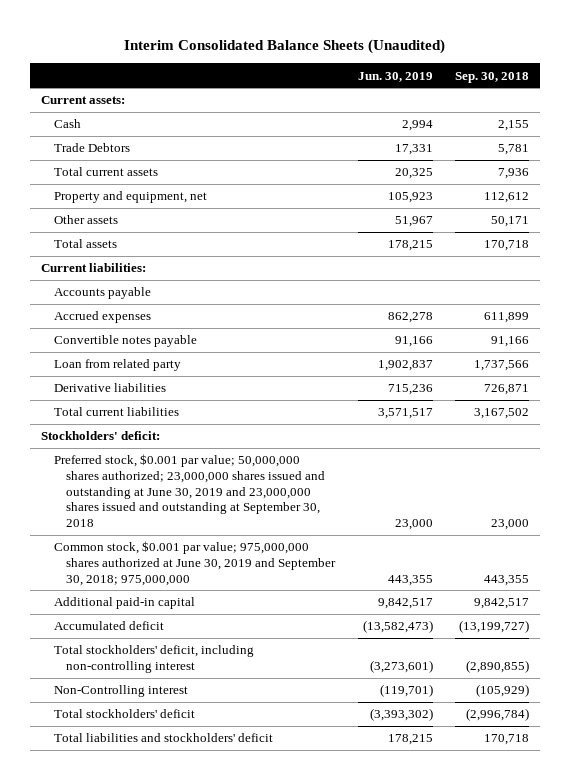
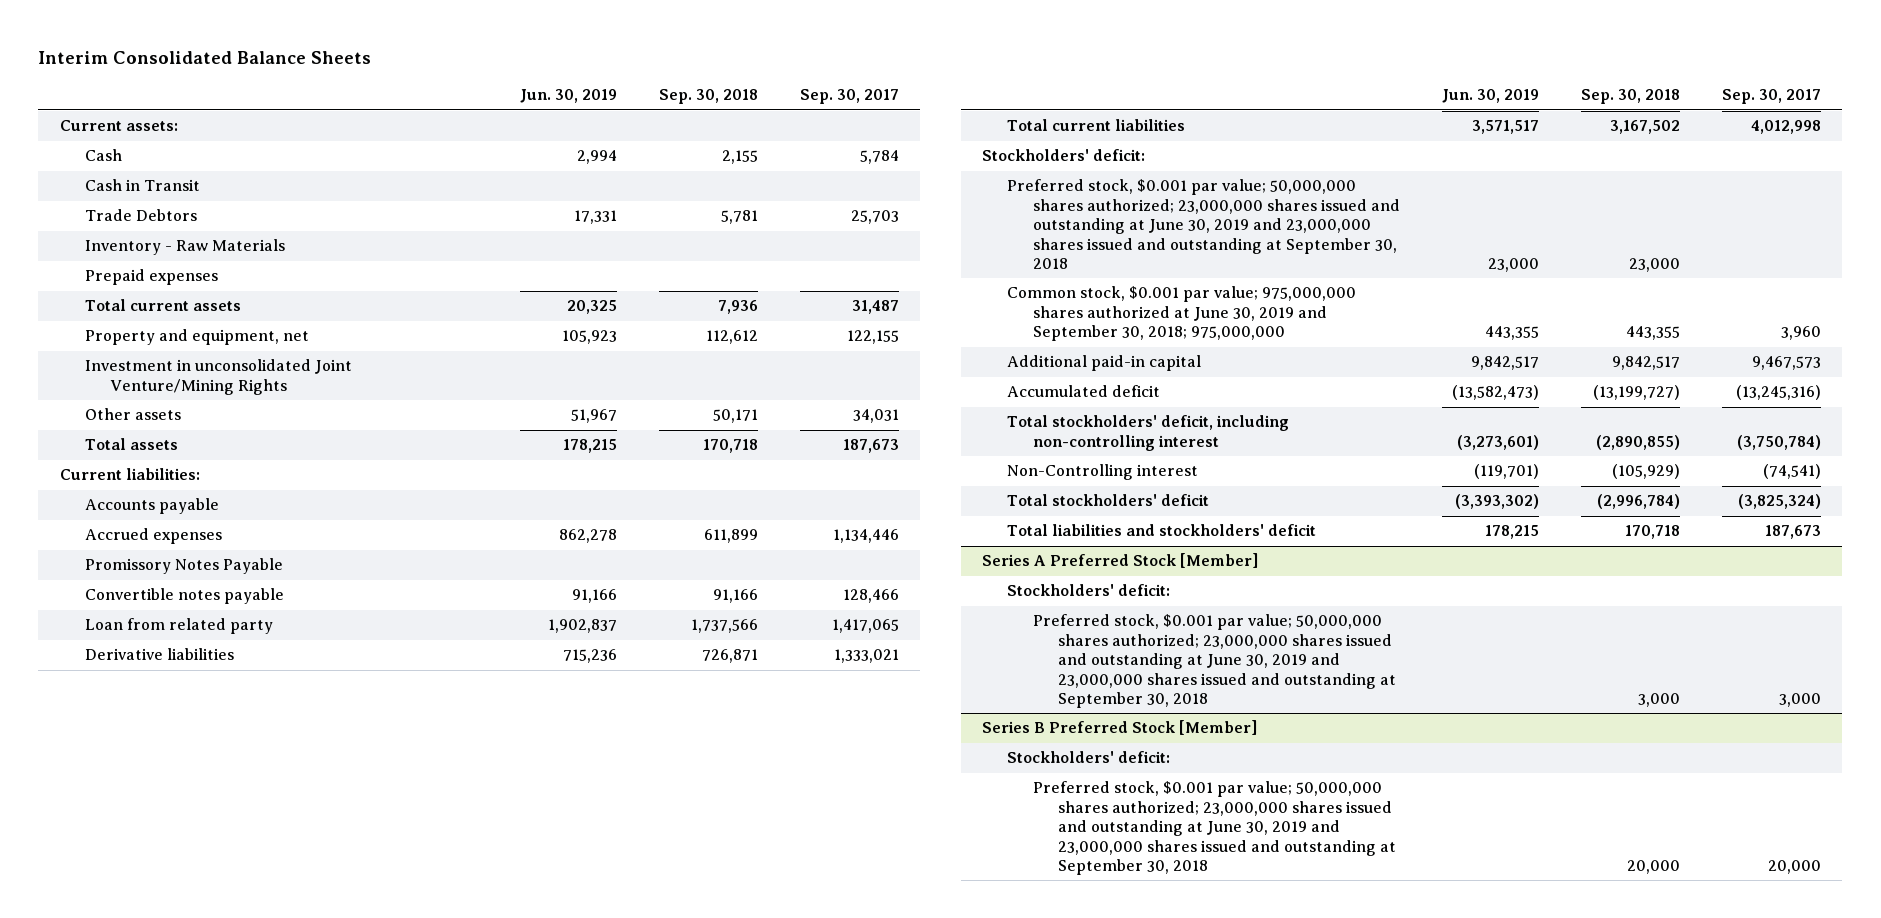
[124,39,446,55] Interim Consolidated Balance Sheets (Unaudited) -> [38,50,372,64] Interim Consolidated Balance Sheets
none -> [799,89,899,105] Sep. 30, 2017
none -> [84,179,200,192] Cash in Transit
none -> [84,239,285,256] Inventory - Raw Materials
none -> [84,269,218,286] Prepaid expenses
none -> [84,359,352,395] Investment in unconsolidated Joint Venture/Mining Rights
none -> [84,558,283,575] Promissory Notes Payable
none -> [981,553,1258,569] Series A Preferred Stock [Member]
none -> [1007,584,1171,597] Stockholders' deficit:
none -> [1032,614,1396,709] Preferred stock, $0.001 par value; 50,000,000 shares authorized; 23,000,000 shares issued and outstanding at June 30, 2019 and 23,000,000 shares issued and outstanding at September 30, 2018
none -> [981,720,1257,736] Series B Preferred Stock [Member]
none -> [1007,751,1171,764] Stockholders' deficit:
none -> [1032,781,1396,876] Preferred stock, $0.001 par value; 50,000,000 shares authorized; 23,000,000 shares issued and outstanding at June 30, 2019 and 23,000,000 shares issued and outstanding at September 30, 2018

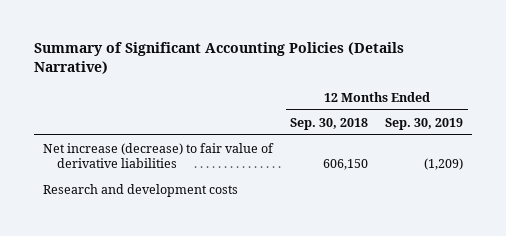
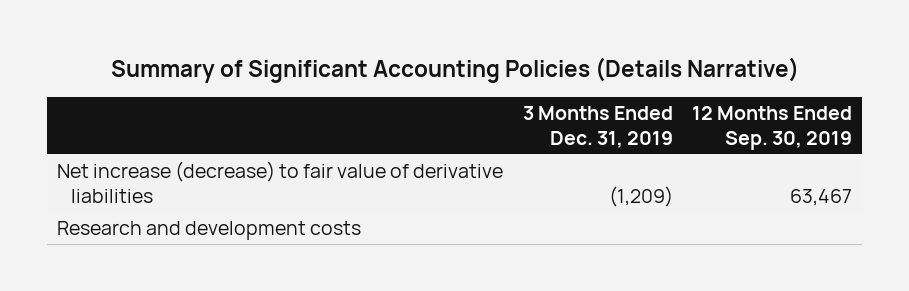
[289,117,368,130] Sep. 30, 2018 -> none
none -> [522,106,673,148] 3 Months Ended Dec. 31, 2019
[424,158,464,171] (1,209) -> [790,188,853,206] 63,467

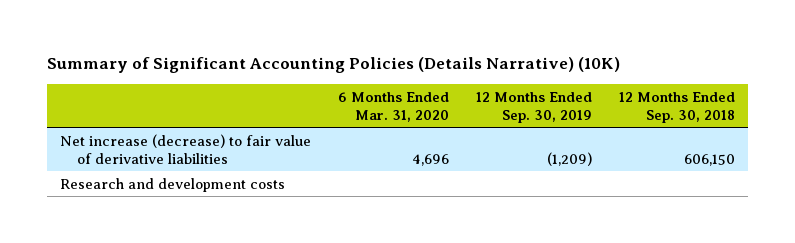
[110,57,799,84] Summary of Significant Accounting Policies (Details Narrative) -> [46,57,620,74] Summary of Significant Accounting Policies (Details Narrative) (10K)
[522,106,673,148] 3 Months Ended Dec. 31, 2019 -> none
none -> [338,91,450,122] 6 Months Ended Mar. 31, 2020
none -> [618,91,735,123] 12 Months Ended Sep. 30, 2018
[790,188,853,206] 63,467 -> [547,151,593,166] (1,209)

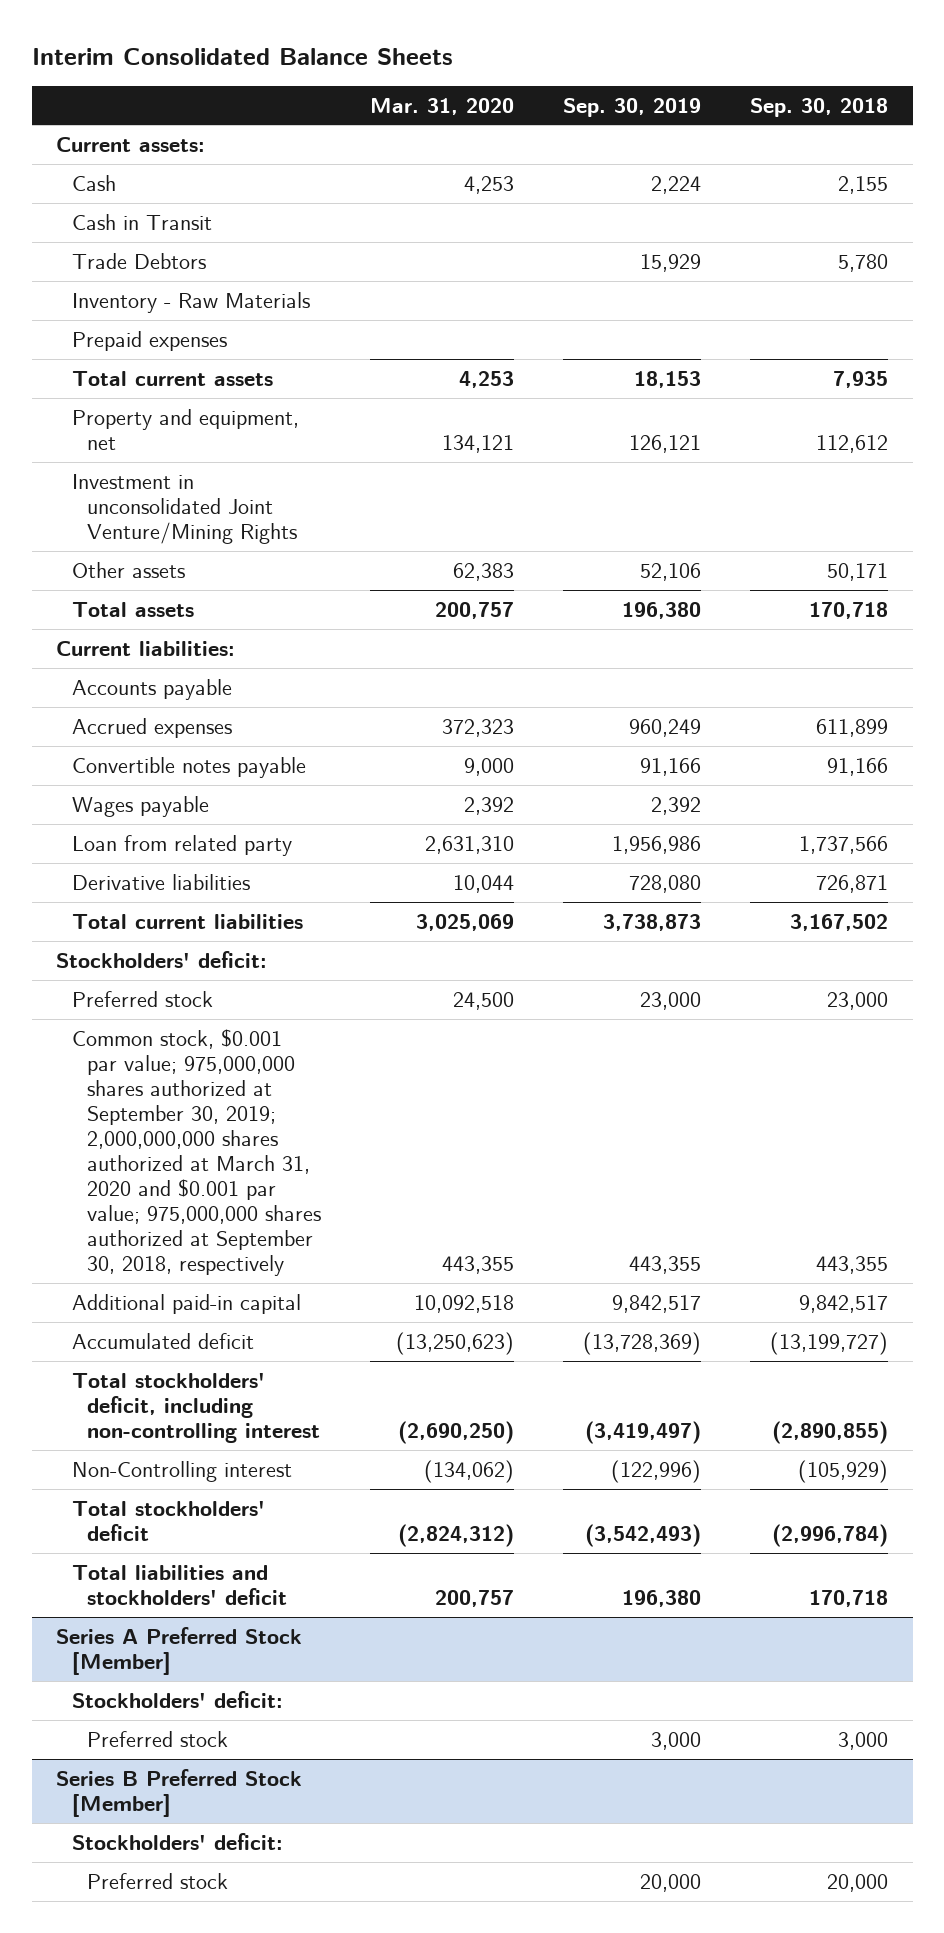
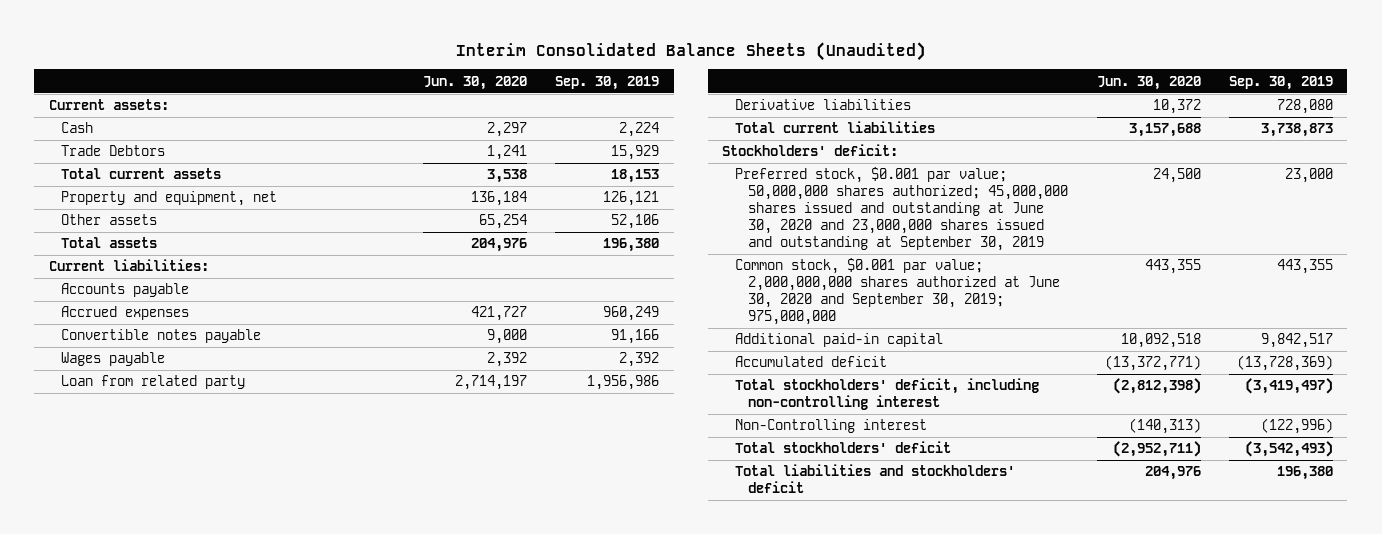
[31,47,453,65] Interim Consolidated Balance Sheets -> [455,41,926,61] Interim Consolidated Balance Sheets (Unaudited)
[370,97,515,115] Mar. 31, 2020 -> none
[750,97,889,117] Sep. 30, 2018 -> none
none -> [422,75,527,90] Jun. 30, 2020
[71,213,212,230] Cash in Transit -> none
[71,291,310,313] Inventory - Raw Materials -> none
[71,330,227,351] Prepaid expenses -> none
[71,473,298,544] Investment in unconsolidated Joint Venture/Mining Rights -> none
[71,990,213,1007] Preferred stock -> [735,167,1069,252] Preferred stock, $0.001 par value; 50,000,000 shares authorized; 45,000,000 shares issued and outstanding at June 30, 2020 and 23,000,000 shares issued and outstanding at September 30, 2019
[71,1028,322,1276] Common stock, $0.001 par value; 975,000,000 shares authorized at September 30, 2019; 2,000,000,000 shares authorized at March 31, 2020 and $0.001 par value; 975,000,000 shares authorized at September 30, 2018, respectively -> [735,258,1061,326] Common stock, $0.001 par value; 2,000,000,000 shares authorized at June 30, 2020 and September 30, 2019; 975,000,000
[56,1626,303,1675] Series A Preferred Stock [Member] -> none
[71,1690,283,1708] Stockholders' deficit: -> none
[87,1730,229,1747] Preferred stock -> none
[56,1768,303,1817] Series B Preferred Stock [Member] -> none
[71,1832,283,1850] Stockholders' deficit: -> none
[87,1872,229,1889] Preferred stock -> none

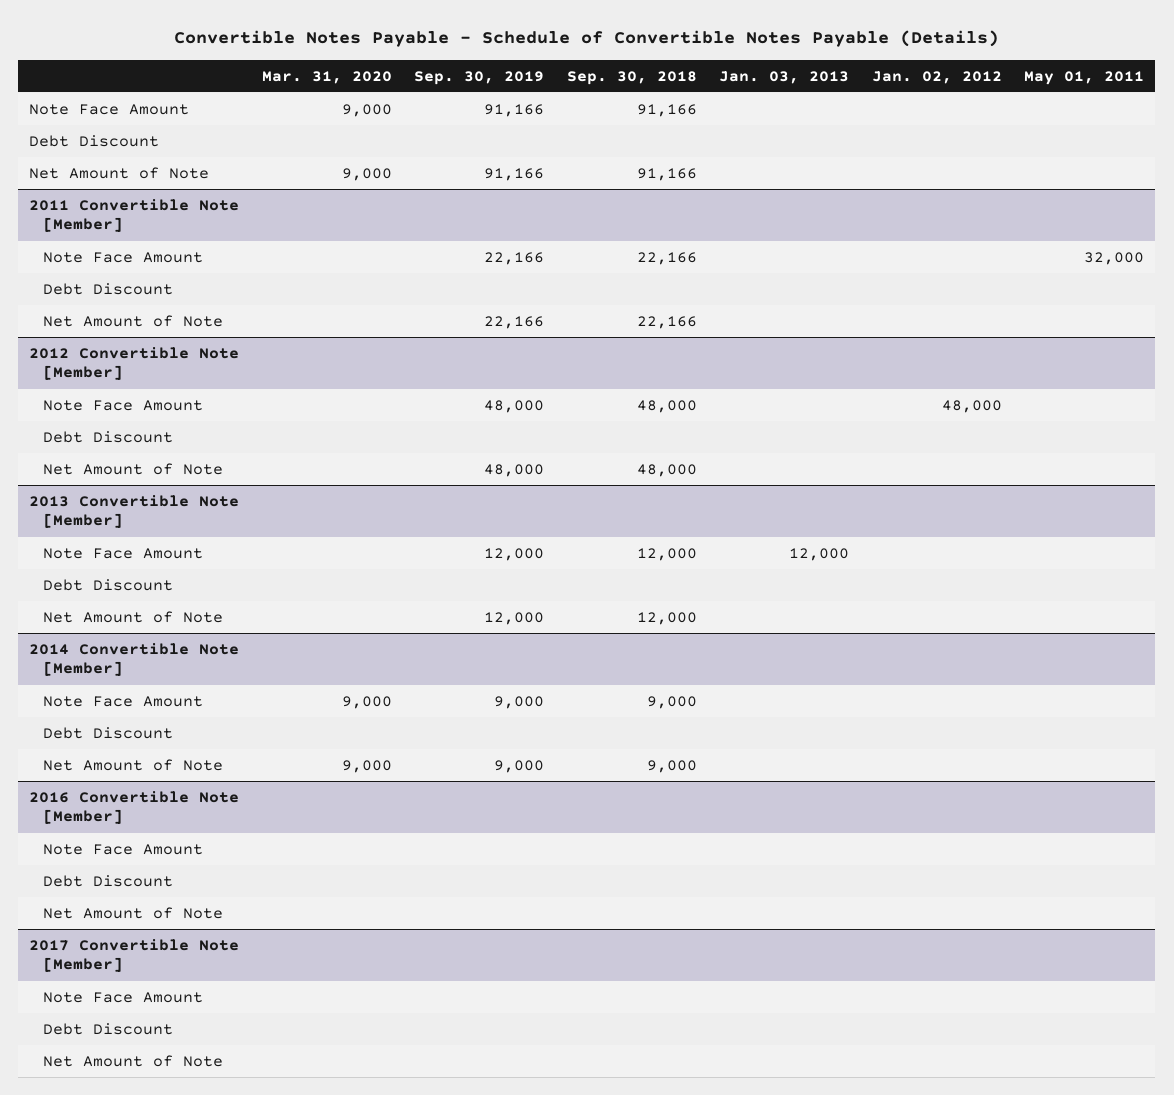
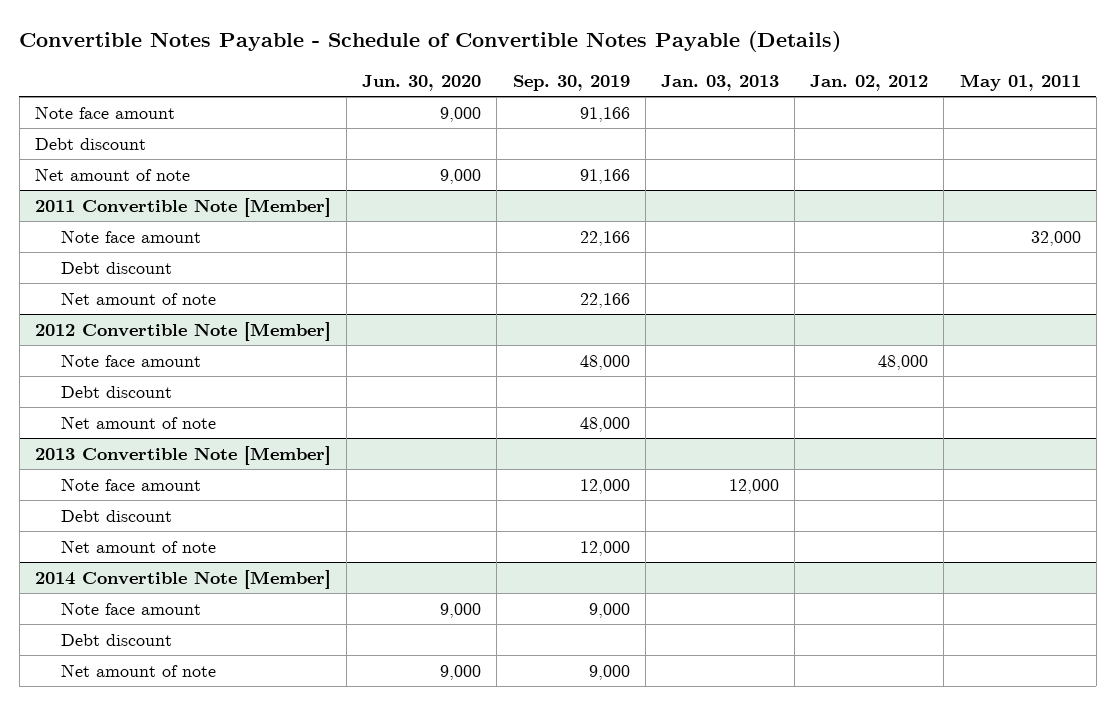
[261,70,392,84] Mar. 31, 2020 -> none
[566,70,697,85] Sep. 30, 2018 -> none
none -> [362,75,482,92] Jun. 30, 2020
[29,103,190,115] Note Face Amount -> [35,105,176,119] Note face amount
[29,134,160,147] Debt Discount -> [35,137,147,150] Debt discount
[29,166,210,179] Net Amount of Note -> [35,167,191,181] Net amount of note
[42,251,203,263] Note Face Amount -> [61,229,202,243] Note face amount
[42,282,173,295] Debt Discount -> [61,261,173,274] Debt discount
[42,314,223,327] Net Amount of Note -> [61,291,217,305] Net amount of note
[42,399,203,411] Note Face Amount -> [61,353,202,367] Note face amount
[42,430,173,443] Debt Discount -> [61,385,173,398] Debt discount
[42,462,223,475] Net Amount of Note -> [61,415,217,429] Net amount of note
[42,547,203,559] Note Face Amount -> [61,477,202,491] Note face amount
[42,578,173,591] Debt Discount -> [61,509,173,522] Debt discount
[42,610,223,623] Net Amount of Note -> [61,539,217,553] Net amount of note
[29,790,240,825] 2016 Convertible Note [Member] -> none
[42,843,203,855] Note Face Amount -> none
[42,874,173,887] Debt Discount -> none
[42,906,223,919] Net Amount of Note -> none
[29,938,240,973] 2017 Convertible Note [Member] -> none
[42,991,203,1003] Note Face Amount -> none
[42,1022,173,1035] Debt Discount -> none
[42,1054,223,1067] Net Amount of Note -> none
[42,695,203,707] Note Face Amount -> [61,601,202,615] Note face amount
[42,726,173,739] Debt Discount -> [61,633,173,646] Debt discount
[42,758,223,771] Net Amount of Note -> [61,663,217,677] Net amount of note

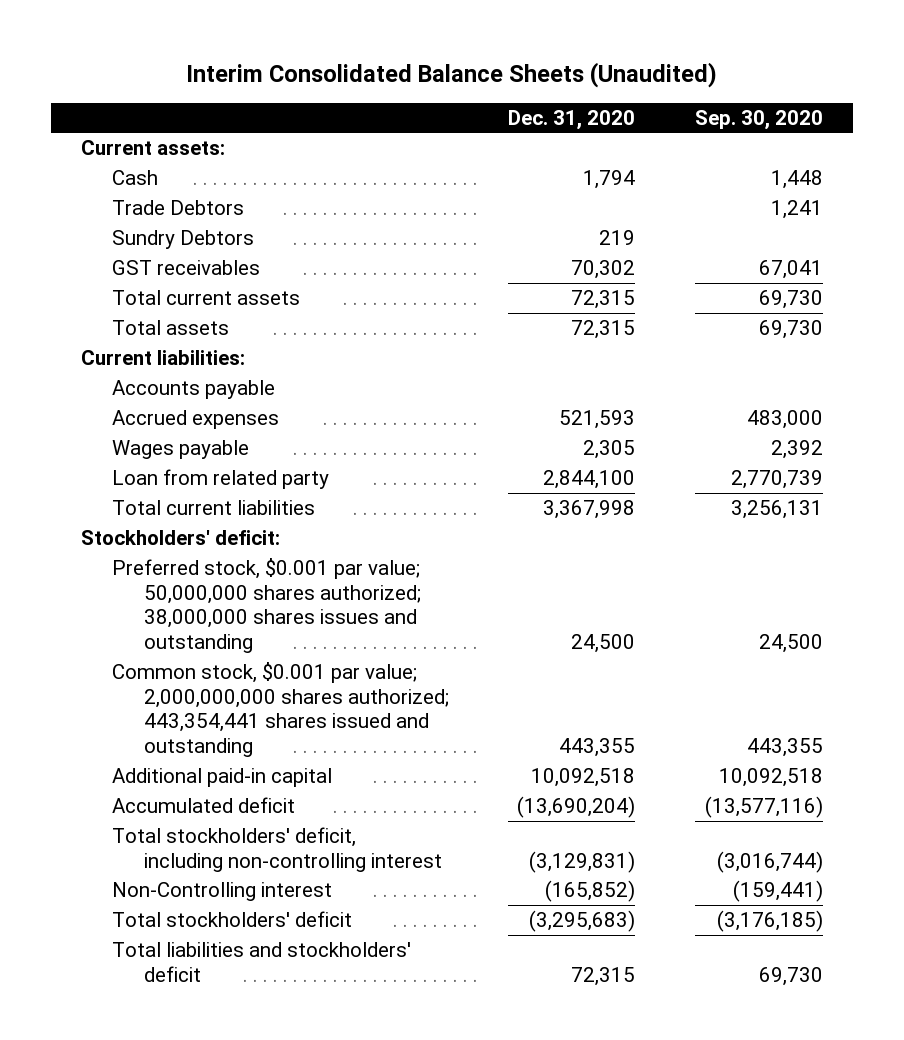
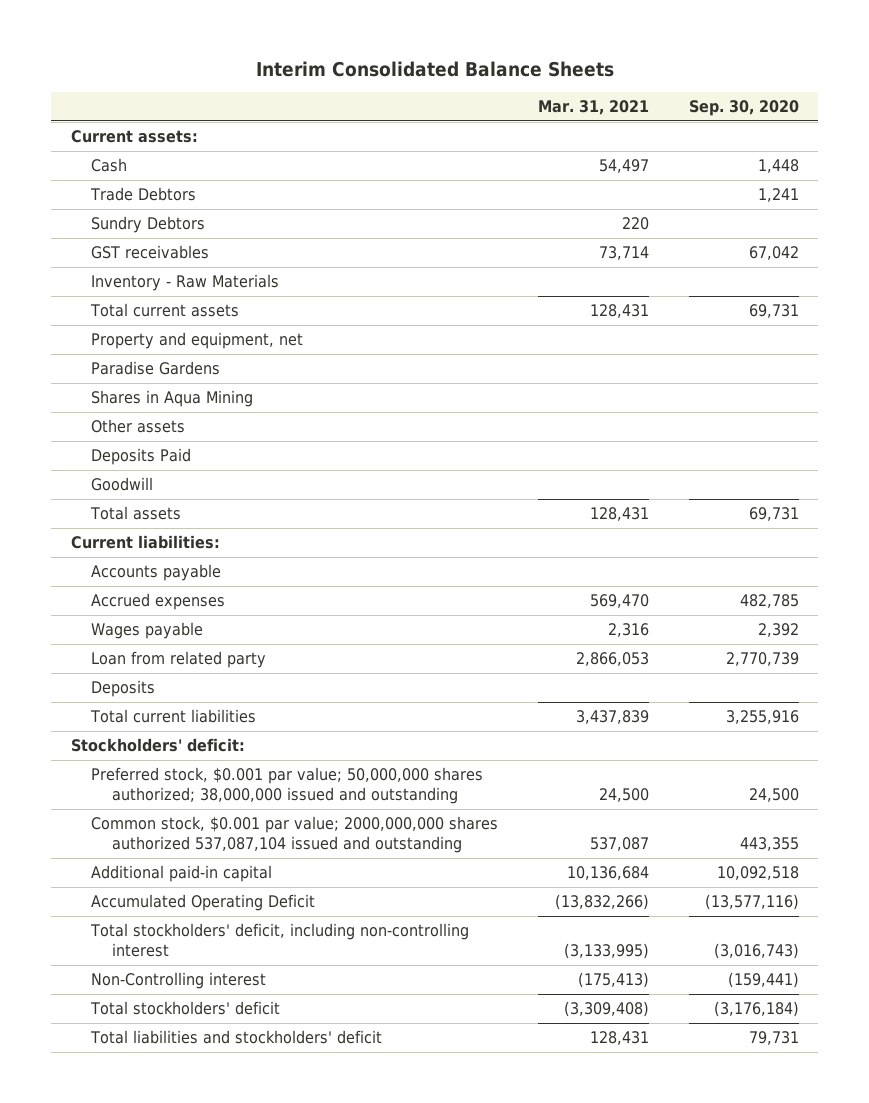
[186,62,718,89] Interim Consolidated Balance Sheets (Unaudited) -> [255,60,614,77] Interim Consolidated Balance Sheets
[508,109,636,130] Dec. 31, 2020 -> none
none -> [538,100,650,116] Mar. 31, 2021
[759,260,824,280] 67,041 -> [748,246,799,261] 67,042
none -> [91,274,280,292] Inventory - Raw Materials
[759,290,824,310] 69,730 -> [748,304,799,319] 69,731
none -> [91,332,304,350] Property and equipment, net
none -> [91,361,221,376] Paradise Gardens
none -> [91,390,254,408] Shares in Aqua Mining
none -> [91,419,186,434] Other assets
none -> [91,448,192,466] Deposits Paid
none -> [91,477,154,492] Goodwill
[759,320,824,340] 69,730 -> [748,507,799,522] 69,731
[747,410,824,430] 483,000 -> [739,594,799,609] 482,785
none -> [91,680,156,698] Deposits
[731,500,824,520] 3,256,131 -> [725,710,799,725] 3,255,916
[112,558,421,653] Preferred stock, $0.001 par value; 50,000,000 shares authorized; 38,000,000 shares issues and outstanding -> [91,767,484,804] Preferred stock, $0.001 par value; 50,000,000 shares authorized; 38,000,000 issued and outstanding
[112,662,449,757] Common stock, $0.001 par value; 2,000,000,000 shares authorized; 443,354,441 shares issued and outstanding -> [91,816,499,853] Common stock, $0.001 par value; 2000,000,000 shares authorized 537,087,104 issued and outstanding
[112,797,296,814] Accumulated deficit -> [91,894,316,912] Accumulated Operating Deficit
[717,850,824,873] (3,016,744) -> [713,942,799,959] (3,016,743)
[717,910,824,933] (3,176,185) -> [713,1001,799,1018] (3,176,184)
[759,966,824,986] 69,730 -> [748,1031,799,1046] 79,731

